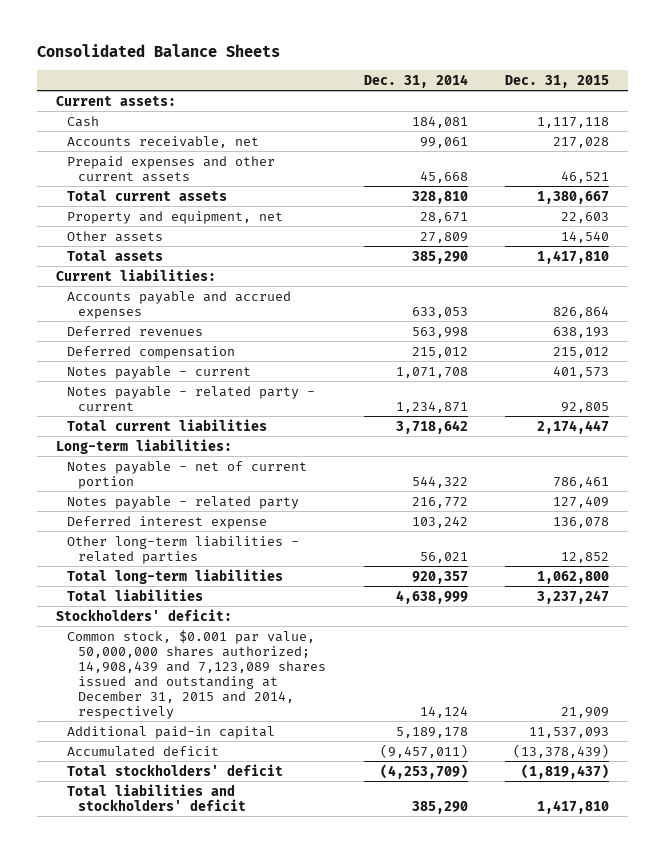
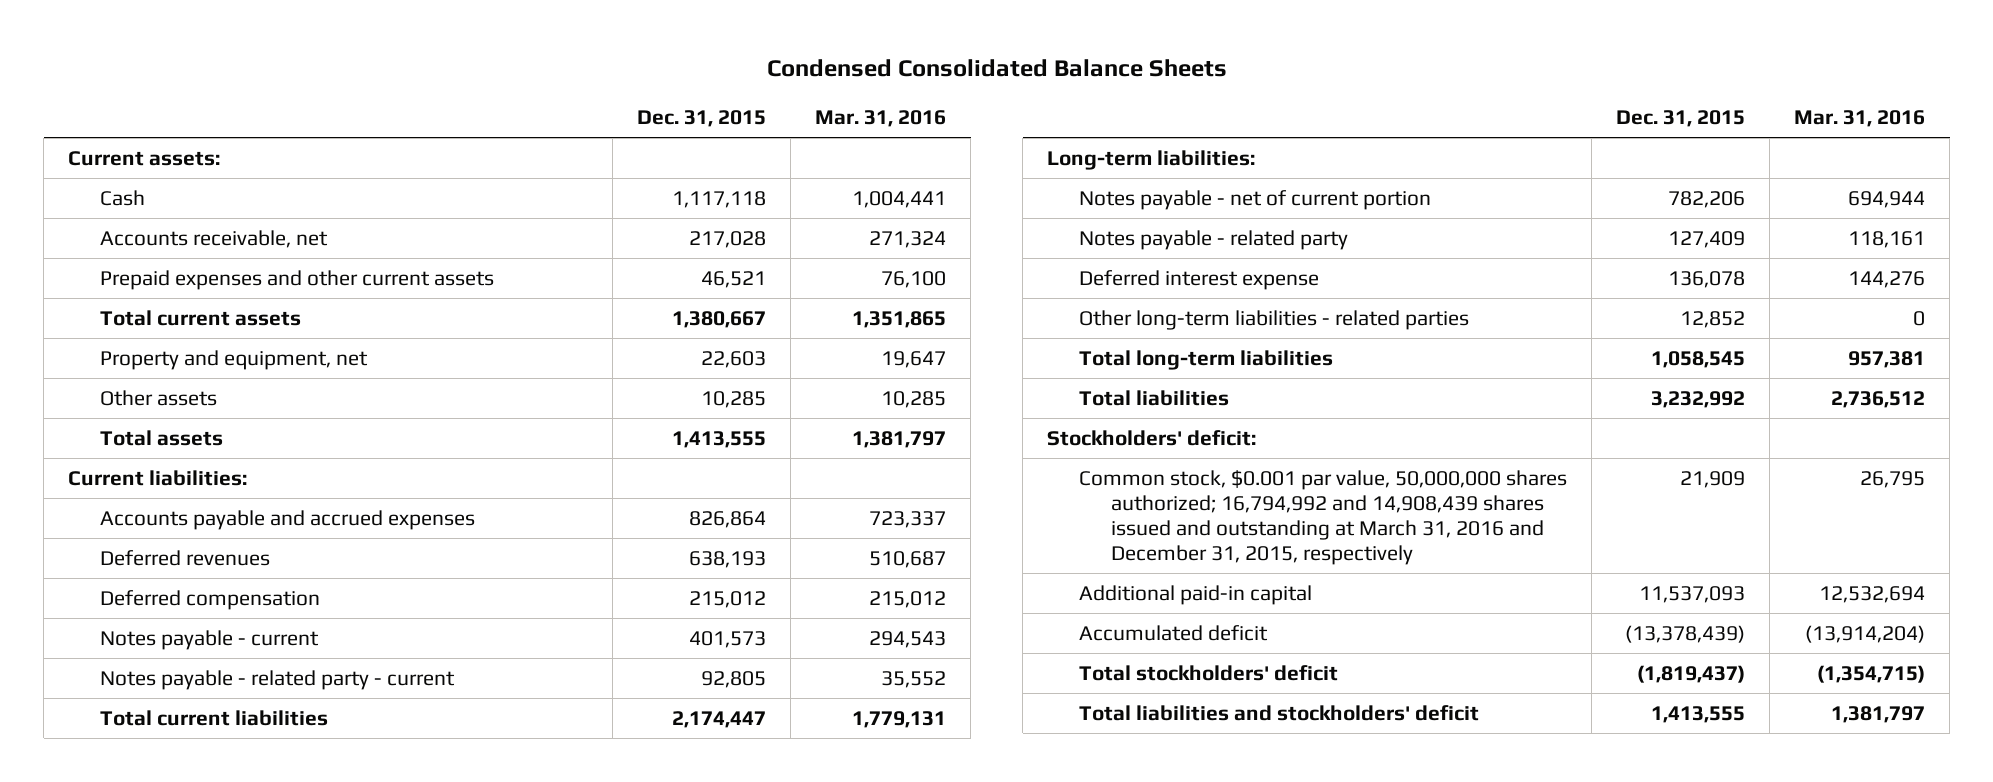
[37,44,281,58] Consolidated Balance Sheets -> [766,59,1227,78] Condensed Consolidated Balance Sheets
[363,73,468,88] Dec. 31, 2014 -> none
none -> [815,110,947,128] Mar. 31, 2016
[561,230,610,243] 14,540 -> [701,390,767,408] 10,285
[537,249,610,264] 1,417,810 -> [672,430,767,448] 1,413,555
[553,475,610,488] 786,461 -> [1668,190,1746,208] 782,206
[537,570,610,584] 1,062,800 -> [1651,350,1746,368] 1,058,545
[537,589,610,604] 3,237,247 -> [1651,390,1746,408] 3,232,992
[66,629,326,719] Common stock, $0.001 par value, 50,000,000 shares authorized; 14,908,439 and 7,123,089 shares issued and outstanding at December 31, 2015 and 2014, respectively -> [1079,469,1568,565] Common stock, $0.001 par value, 50,000,000 shares authorized; 16,794,992 and 14,908,439 shares issued and outstanding at March 31, 2016 and December 31, 2015, respectively
[537,799,610,814] 1,417,810 -> [1651,705,1746,723] 1,413,555

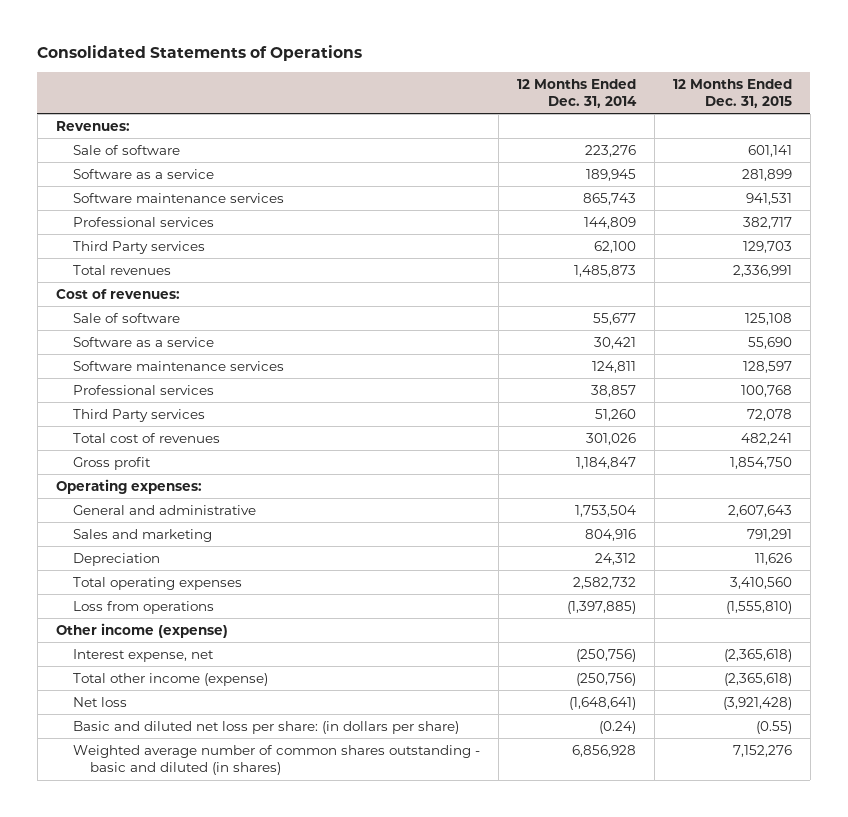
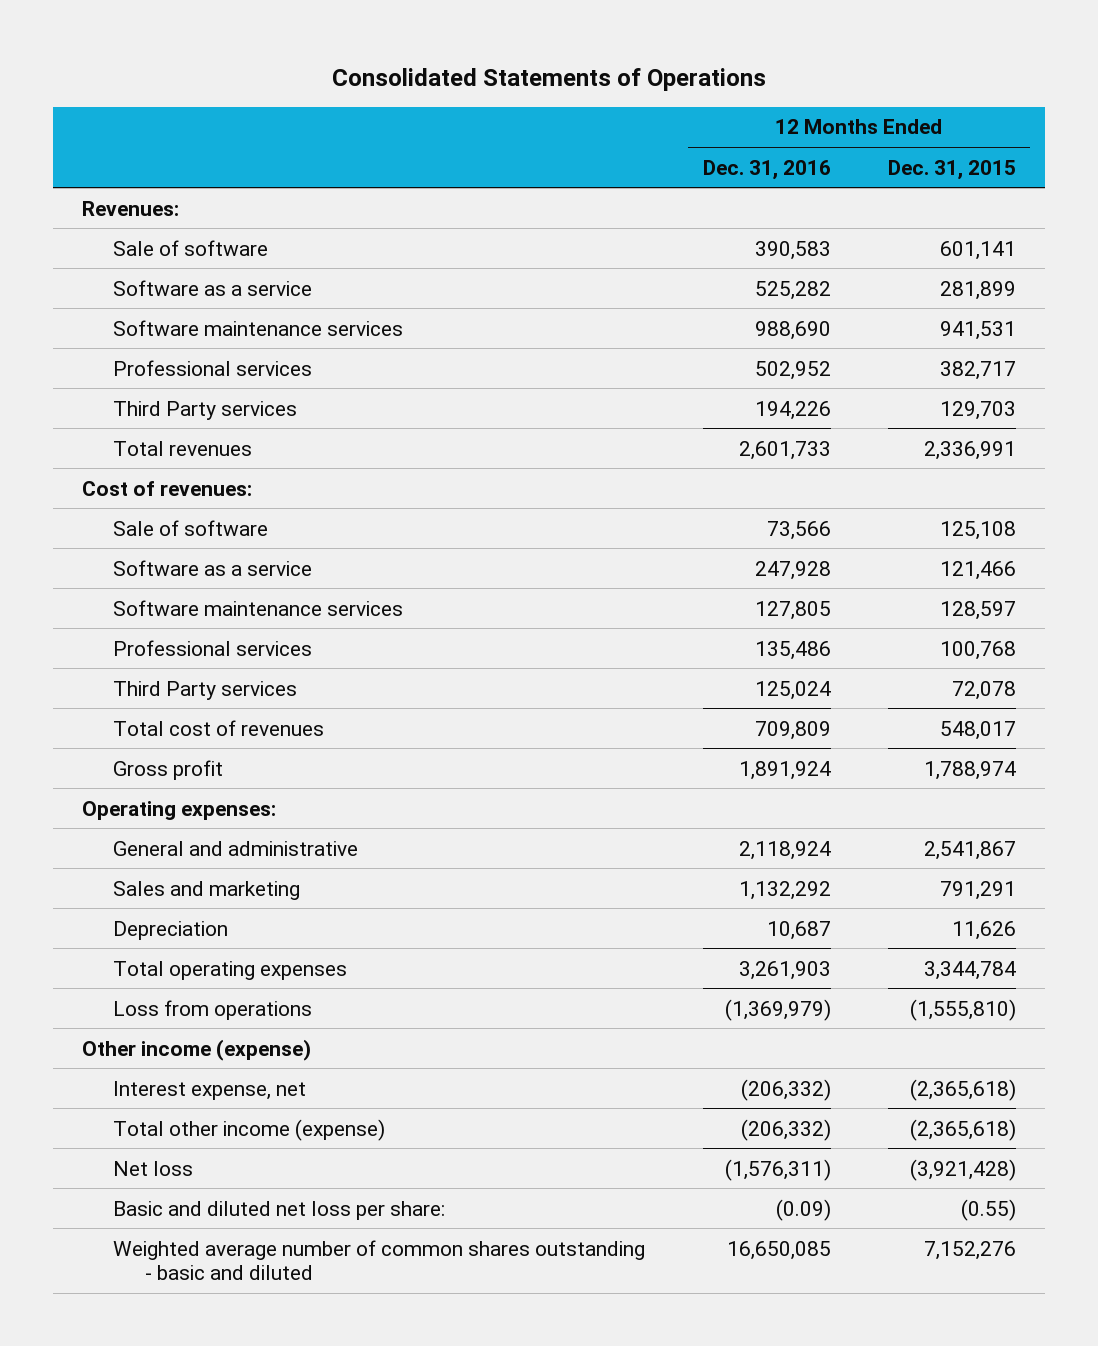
[516,78,637,108] 12 Months Ended Dec. 31, 2014 -> none
none -> [702,159,831,180] Dec. 31, 2016
[747,336,792,349] 55,690 -> [940,560,1017,580] 121,466
[740,432,792,445] 482,241 -> [940,720,1017,740] 548,017
[729,456,792,469] 1,854,750 -> [924,760,1017,780] 1,788,974
[727,504,792,517] 2,607,643 -> [924,840,1017,860] 2,541,867
[729,576,792,589] 3,410,560 -> [924,960,1017,980] 3,344,784
[72,720,459,734] Basic and diluted net loss per share: (in dollars per share) -> [113,1200,446,1220] Basic and diluted net loss per share:
[72,744,480,776] Weighted average number of common shares outstanding - basic and diluted (in shares) -> [113,1239,646,1281] Weighted average number of common shares outstanding - basic and diluted

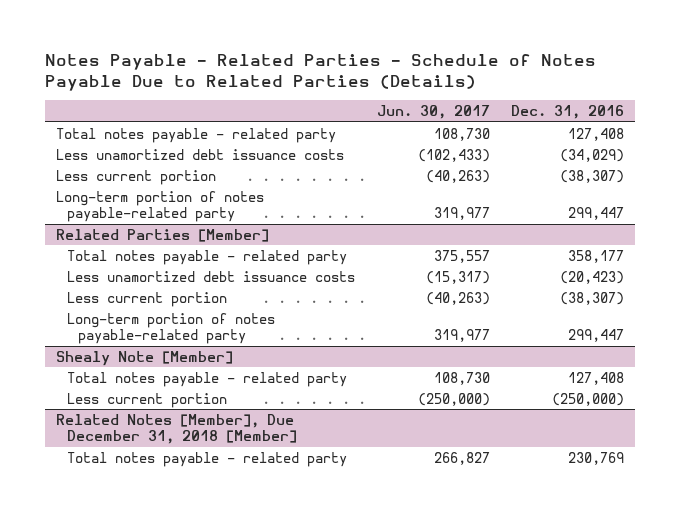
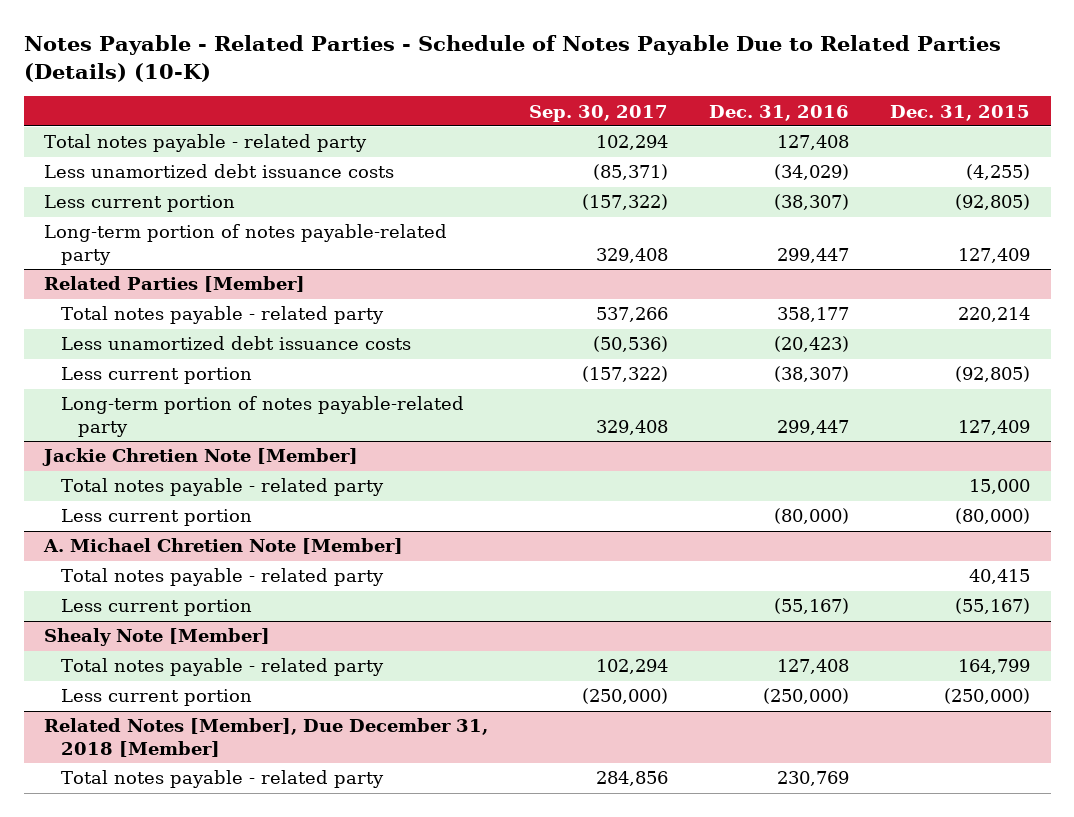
[45,54,597,91] Notes Payable - Related Parties - Schedule of Notes Payable Due to Related Parties (Details) -> [23,35,1001,82] Notes Payable - Related Parties - Schedule of Notes Payable Due to Related Parties (Details) (10-K)
[376,105,490,120] Jun. 30, 2017 -> none
none -> [529,104,669,122] Sep. 30, 2017
none -> [890,104,1031,121] Dec. 31, 2015
none -> [42,448,359,467] Jackie Chretien Note [Member]
none -> [60,478,384,497] Total notes payable - related party
none -> [60,509,252,527] Less current portion
none -> [43,538,404,555] A. Michael Chretien Note [Member]
none -> [60,568,384,587] Total notes payable - related party
none -> [60,599,252,617] Less current portion

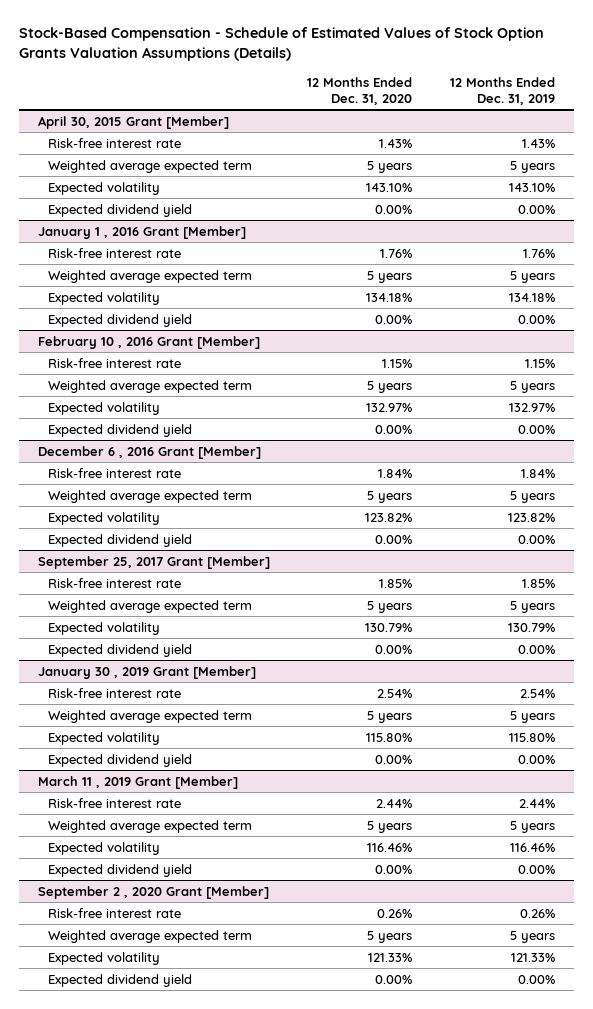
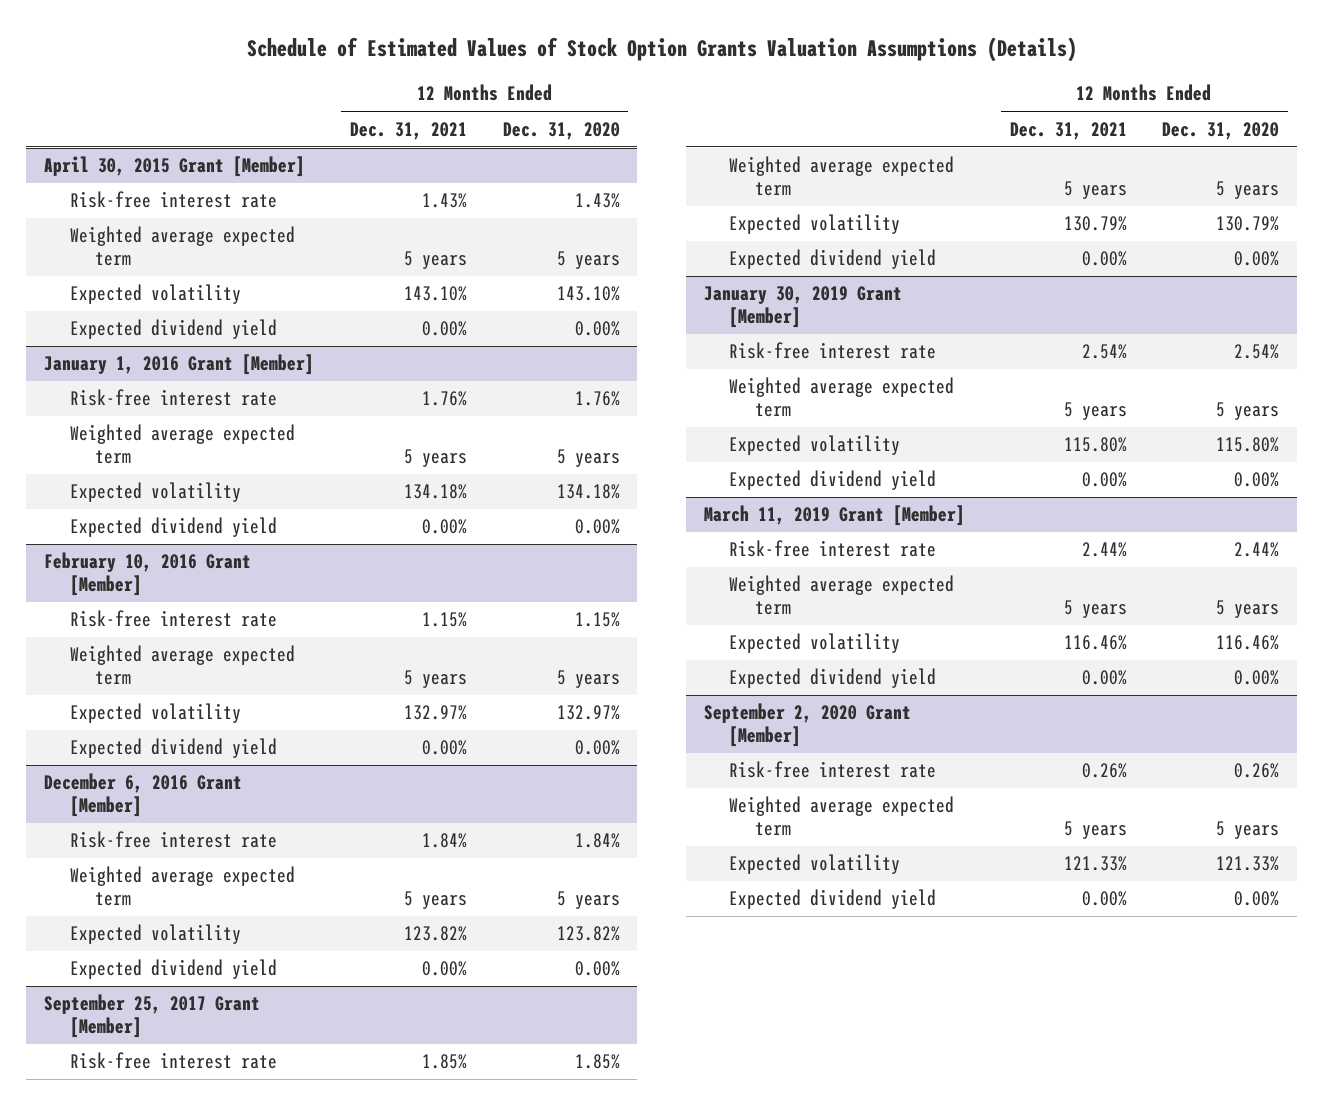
[18,27,544,62] Stock-Based Compensation - Schedule of Estimated Values of Stock Option Grants Valuation Assumptions (Details) -> [246,37,1077,63] Schedule of Estimated Values of Stock Option Grants Valuation Assumptions (Details)
[450,76,556,105] 12 Months Ended Dec. 31, 2019 -> none
none -> [349,121,467,140] Dec. 31, 2021
[37,225,246,239] January 1 , 2016 Grant [Member] -> [44,354,315,376] January 1, 2016 Grant [Member]
[37,335,260,349] February 10 , 2016 Grant [Member] -> [44,552,252,597] February 10, 2016 Grant [Member]
[37,445,261,459] December 6 , 2016 Grant [Member] -> [44,773,243,818] December 6, 2016 Grant [Member]
[37,665,256,679] January 30 , 2019 Grant [Member] -> [703,286,902,329] January 30, 2019 Grant [Member]
[37,775,238,789] March 11 , 2019 Grant [Member] -> [703,505,965,527] March 11, 2019 Grant [Member]
[37,885,269,899] September 2 , 2020 Grant [Member] -> [703,703,911,748] September 2, 2020 Grant [Member]

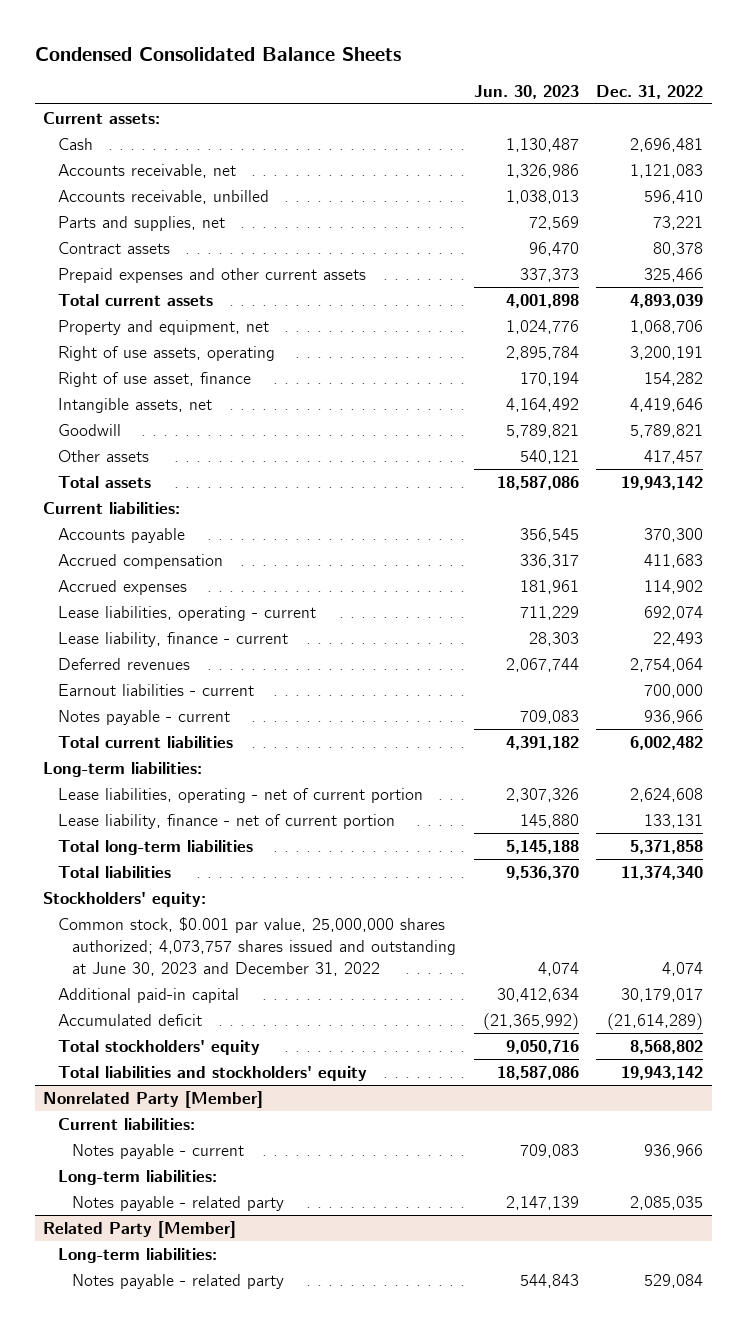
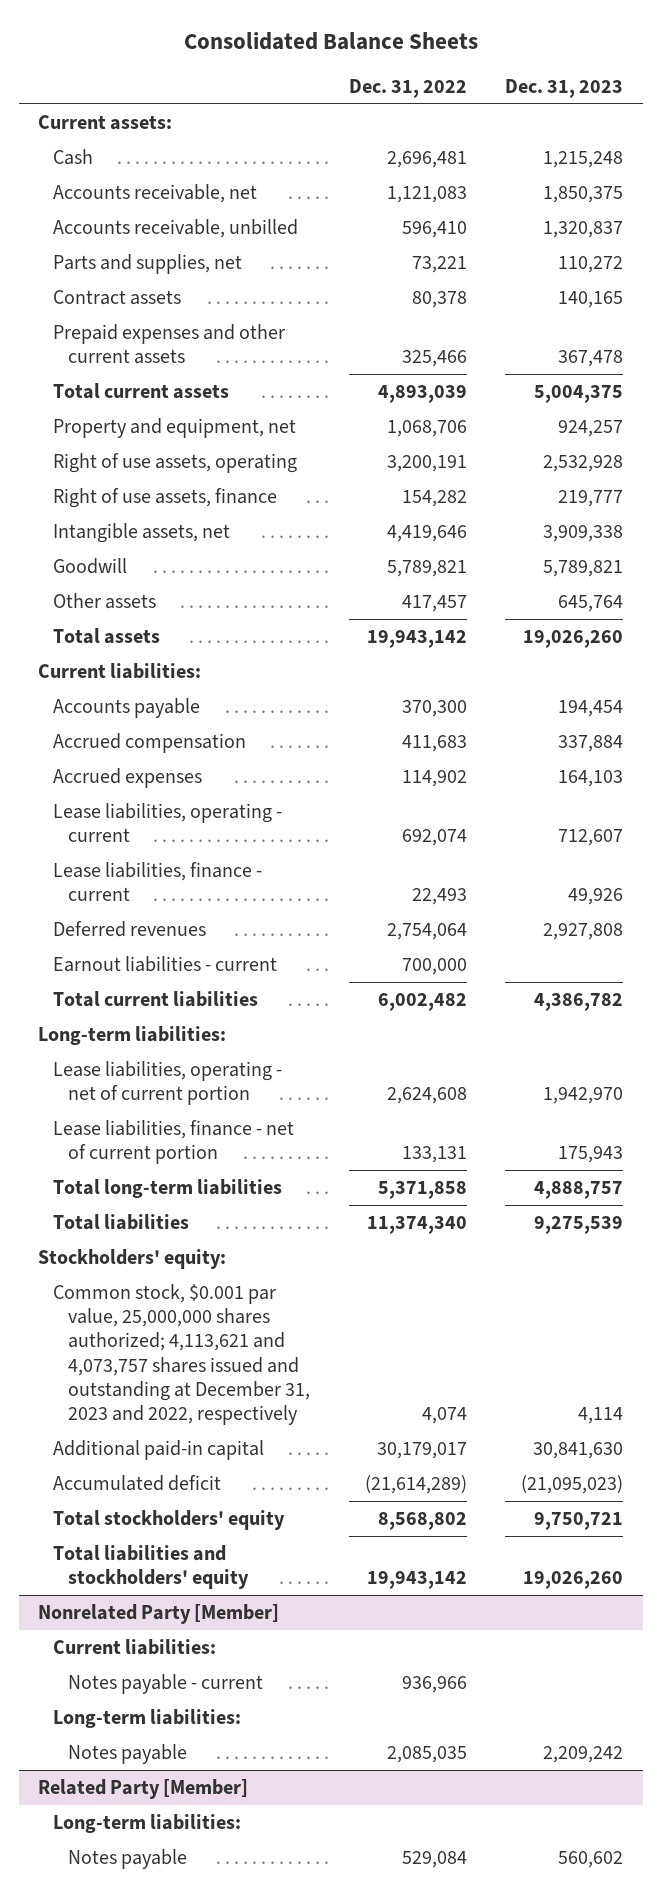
[34,46,401,61] Condensed Consolidated Balance Sheets -> [183,32,478,51] Consolidated Balance Sheets
[473,84,579,99] Jun. 30, 2023 -> none
none -> [505,79,624,99] Dec. 31, 2023
[57,371,251,387] Right of use asset, finance -> [52,487,277,508] Right of use assets, finance
[57,631,288,647] Lease liability, finance - current -> [52,861,262,902] Lease liabilities, finance - current
[57,709,230,725] Notes payable - current -> none
[57,813,395,829] Lease liability, finance - net of current portion -> [52,1119,294,1165] Lease liabilities, finance - net of current portion
[57,916,457,976] Common stock, $0.001 par value, 25,000,000 shares authorized; 4,073,757 shares issued and outstanding at June 30, 2023 and December 31, 2022 -> [52,1283,310,1425] Common stock, $0.001 par value, 25,000,000 shares authorized; 4,113,621 and 4,073,757 shares issued and outstanding at December 31, 2023 and 2022, respectively
[72,1195,285,1211] Notes payable - related party -> [67,1743,187,1764] Notes payable
[72,1273,285,1289] Notes payable - related party -> [67,1848,187,1869] Notes payable

